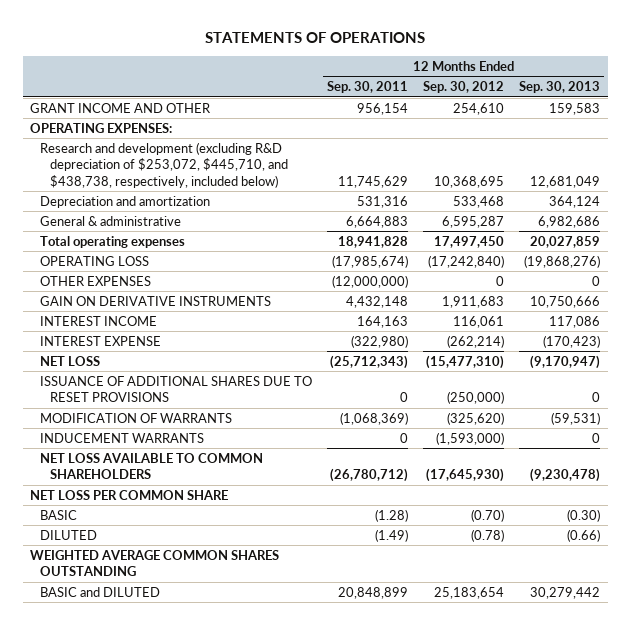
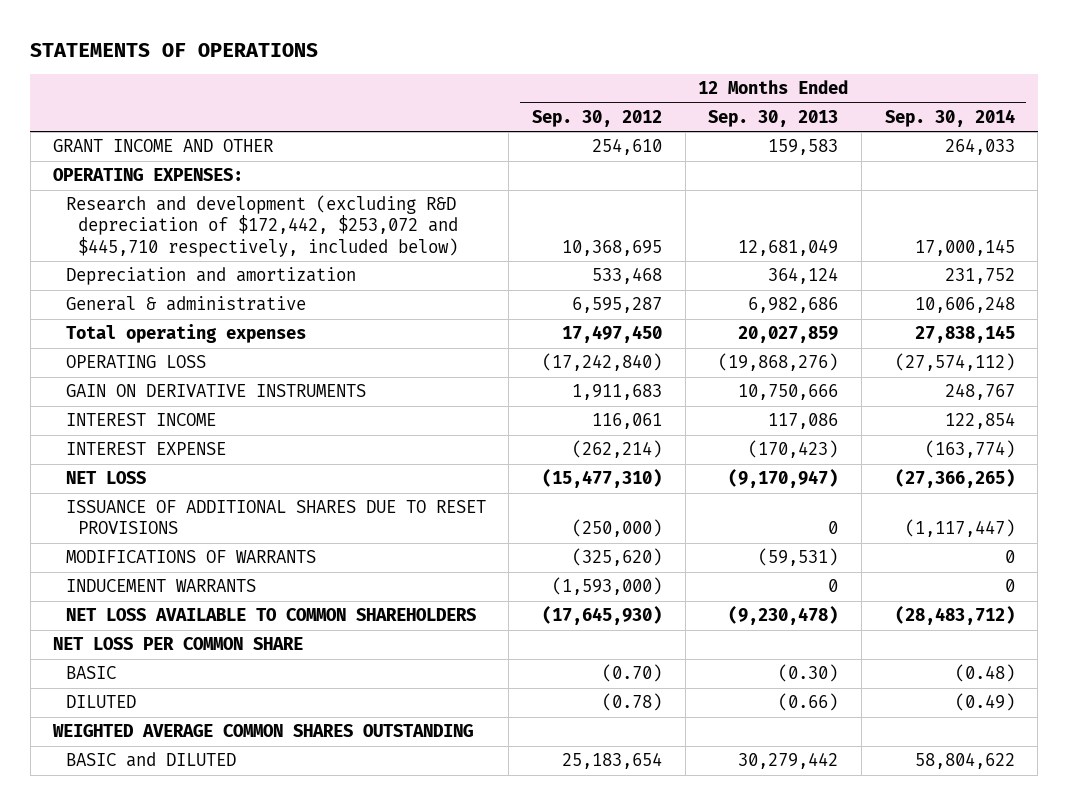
[327,81,409,94] Sep. 30, 2011 -> none
none -> [884,108,1015,127] Sep. 30, 2014
[39,141,288,188] Research and development (excluding R&D depreciation of $253,072, $445,710, and $438,738, respectively, included below) -> [65,195,458,257] Research and development (excluding R&D depreciation of $172,442, $253,072 and $445,710 respectively, included below)
[39,275,151,286] OTHER EXPENSES -> none
[39,412,232,423] MODIFICATION OF WARRANTS -> [65,550,316,564] MODIFICATIONS OF WARRANTS

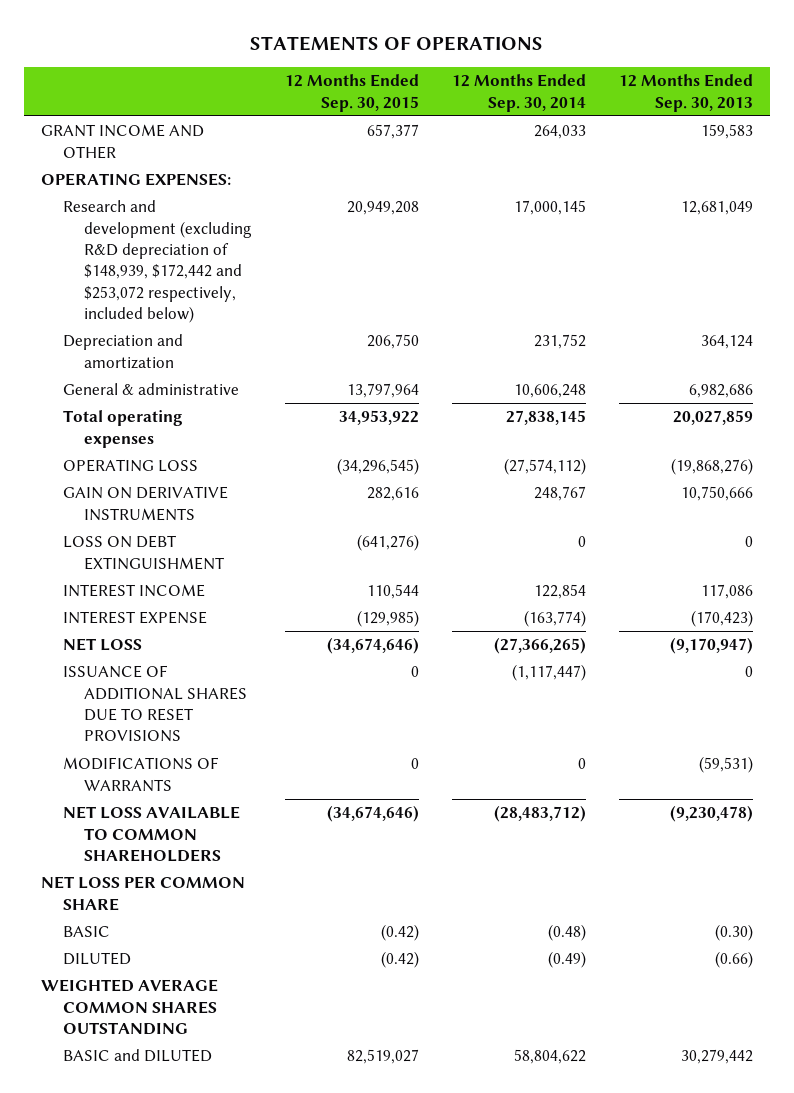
[531,109,662,127] Sep. 30, 2012 -> none
none -> [284,74,419,112] 12 Months Ended Sep. 30, 2015
[65,195,458,257] Research and development (excluding R&D depreciation of $172,442, $253,072 and $445,710 respectively, included below) -> [62,200,253,324] Research and development (excluding R&D depreciation of $148,939, $172,442 and $253,072 respectively, included below)
none -> [62,535,225,570] LOSS ON DEBT EXTINGUISHMENT
[65,579,256,593] INDUCEMENT WARRANTS -> none

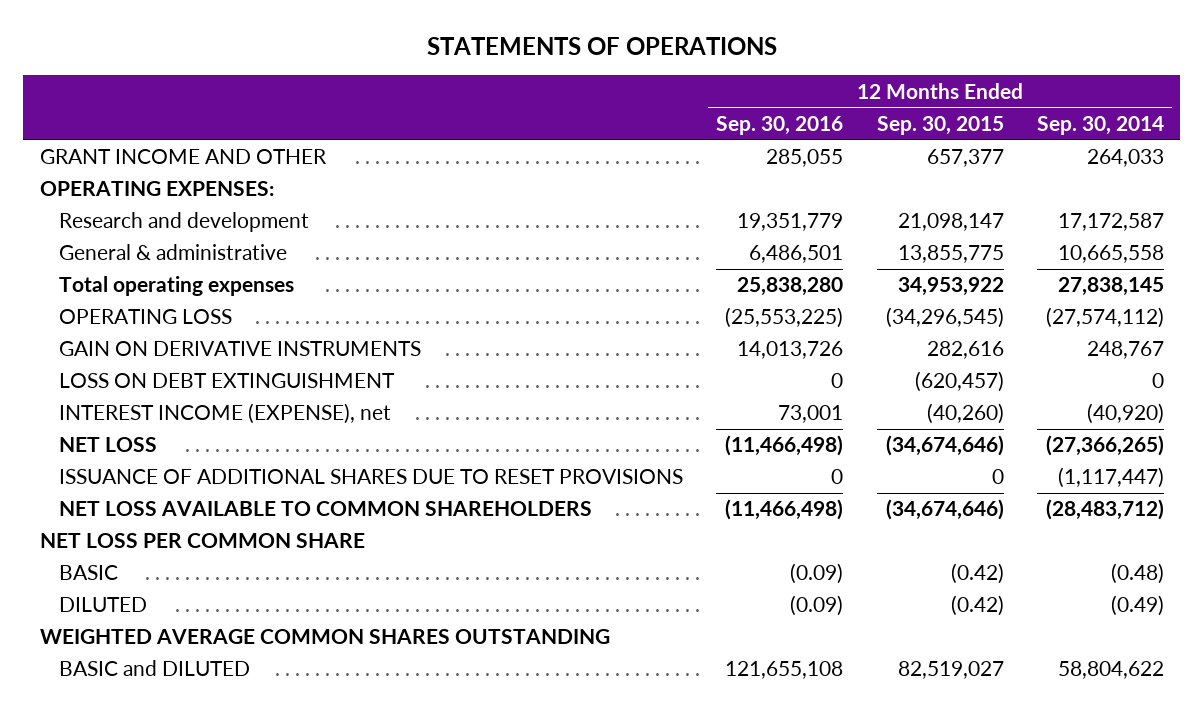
[619,74,754,112] 12 Months Ended Sep. 30, 2013 -> none
none -> [716,115,844,135] Sep. 30, 2016
[62,200,253,324] Research and development (excluding R&D depreciation of $148,939, $172,442 and $253,072 respectively, included below) -> none
[62,334,183,369] Depreciation and amortization -> none
none -> [59,212,310,233] Research and development
[346,383,419,399] 13,797,964 -> [897,245,1004,264] 13,855,775
[514,384,587,399] 10,606,248 -> [1057,245,1164,264] 10,665,558
[62,611,207,625] INTEREST EXPENSE -> none
[356,534,419,552] (641,276) -> [914,371,1004,393] (620,457)
[62,584,205,598] INTEREST INCOME -> [59,403,392,425] INTEREST INCOME (EXPENSE), net
[366,584,419,600] 110,544 -> [926,403,1004,425] (40,260)
[534,584,587,600] 122,854 -> [1086,403,1164,425] (40,920)
[62,757,219,792] MODIFICATIONS OF WARRANTS -> none

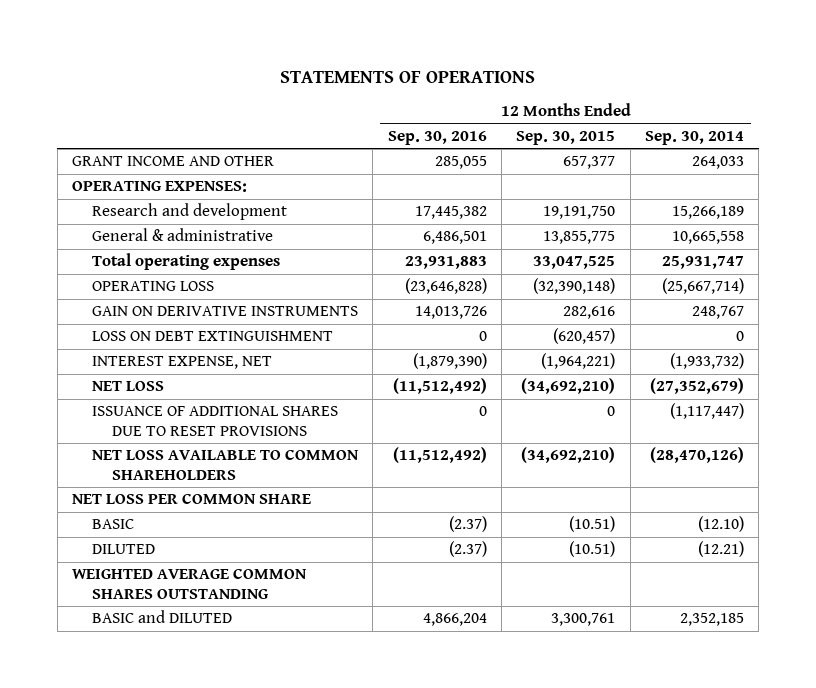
[737,213,844,232] 19,351,779 -> [414,206,487,220] 17,445,382
[897,213,1004,232] 21,098,147 -> [543,206,616,220] 19,191,750
[1057,213,1164,232] 17,172,587 -> [671,206,744,220] 15,266,189
[737,277,844,297] 25,838,280 -> [404,256,487,270] 23,931,883
[897,277,1004,297] 34,953,922 -> [533,256,616,270] 33,047,525
[1057,277,1164,297] 27,838,145 -> [661,256,744,270] 25,931,747
[725,307,844,329] (25,553,225) -> [404,278,487,295] (23,646,828)
[885,307,1004,329] (34,296,545) -> [533,278,616,295] (32,390,148)
[1045,307,1164,329] (27,574,112) -> [661,278,744,295] (25,667,714)
[59,403,392,425] INTEREST INCOME (EXPENSE), net -> [92,356,273,370] INTEREST EXPENSE, NET
[778,405,844,424] 73,001 -> [412,353,487,370] (1,879,390)
[926,403,1004,425] (40,260) -> [541,353,616,370] (1,964,221)
[1086,403,1164,425] (40,920) -> [669,353,744,370] (1,933,732)
[725,435,844,457] (11,466,498) -> [392,378,487,395] (11,512,492)
[885,435,1004,457] (34,674,646) -> [521,378,616,395] (34,692,210)
[1045,435,1164,457] (27,366,265) -> [649,378,744,395] (27,352,679)
[725,499,844,521] (11,466,498) -> [392,447,487,464] (11,512,492)
[885,499,1004,521] (34,674,646) -> [521,447,616,464] (34,692,210)
[1045,499,1164,521] (28,483,712) -> [649,447,744,464] (28,470,126)
[790,563,844,585] (0.09) -> [448,516,487,533] (2.37)
[950,563,1004,585] (0.42) -> [569,516,616,533] (10.51)
[1110,563,1164,585] (0.48) -> [697,516,744,533] (12.10)
[790,595,844,617] (0.09) -> [448,541,487,558] (2.37)
[950,595,1004,617] (0.42) -> [569,541,616,558] (10.51)
[1110,595,1164,617] (0.49) -> [697,541,744,558] (12.21)
[725,661,844,680] 121,655,108 -> [422,613,487,627] 4,866,204
[897,661,1004,680] 82,519,027 -> [551,613,616,627] 3,300,761
[1057,661,1164,680] 58,804,622 -> [679,613,744,627] 2,352,185

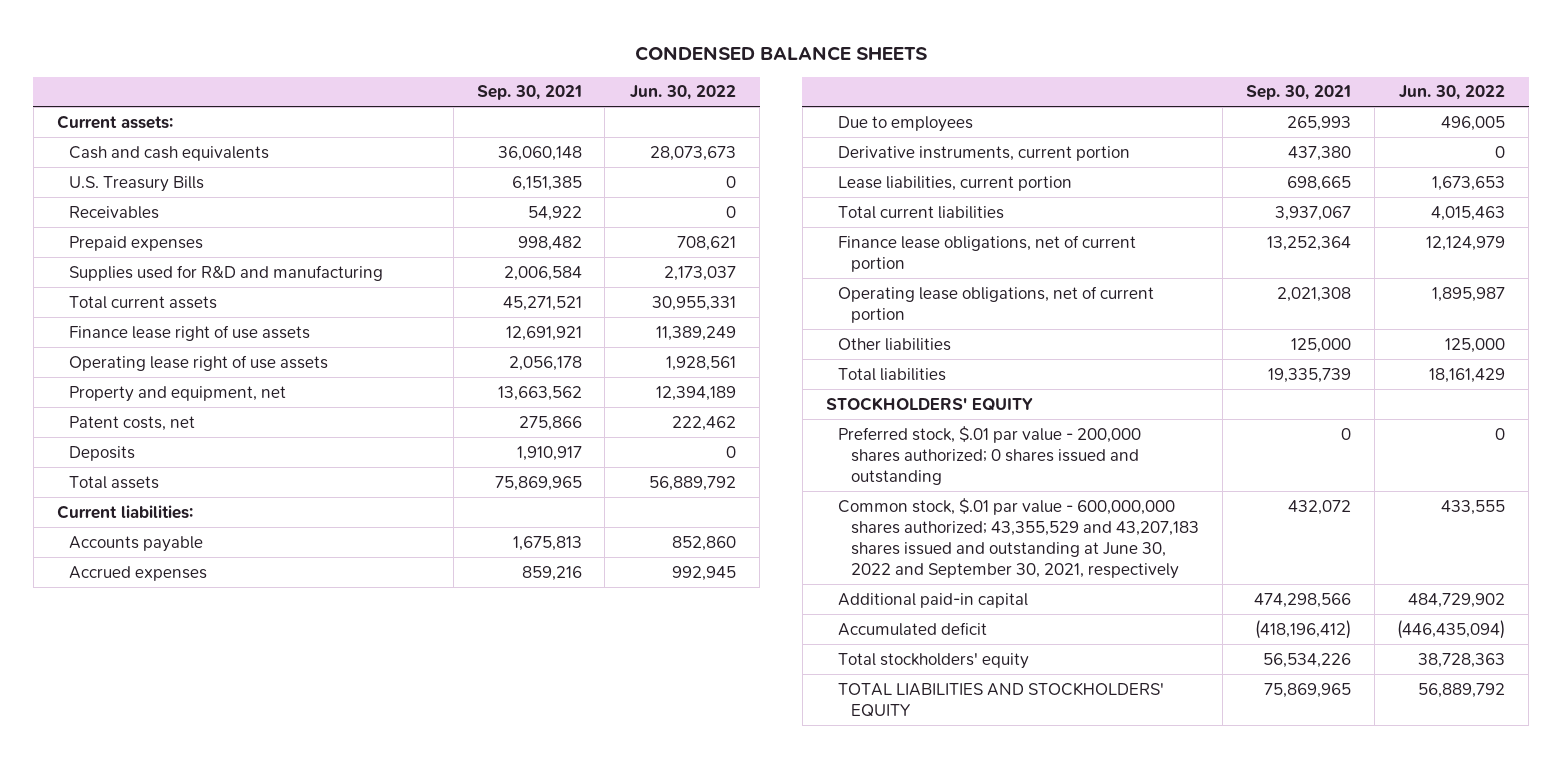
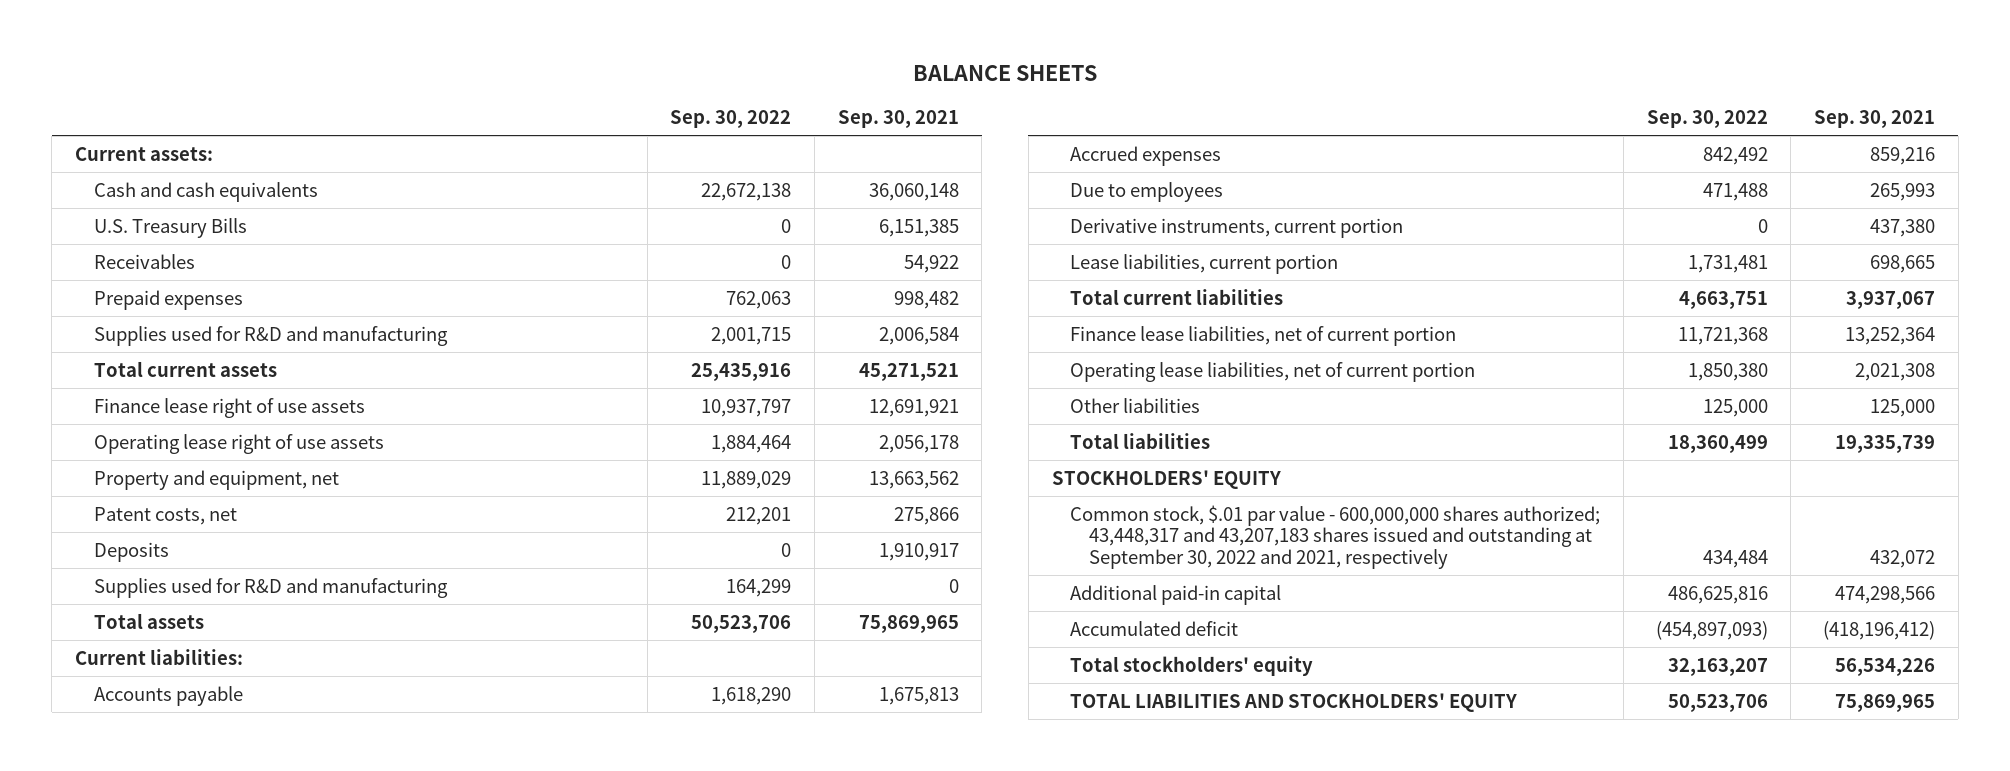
[634,45,927,61] CONDENSED BALANCE SHEETS -> [913,64,1098,81] BALANCE SHEETS
[630,85,737,101] Jun. 30, 2022 -> none
none -> [670,110,792,129] Sep. 30, 2022
none -> [93,577,448,598] Supplies used for R&D and manufacturing
[838,234,1137,272] Finance lease obligations, net of current portion -> [1070,325,1457,346] Finance lease liabilities, net of current portion
[838,285,1155,323] Operating lease obligations, net of current portion -> [1070,361,1476,382] Operating lease liabilities, net of current portion
[838,425,1142,485] Preferred stock, $.01 par value - 200,000 shares authorized; 0 shares issued and outstanding -> none
[838,497,1200,579] Common stock, $.01 par value - 600,000,000 shares authorized; 43,355,529 and 43,207,183 shares issued and outstanding at June 30, 2022 and September 30, 2021, respectively -> [1070,504,1601,569] Common stock, $.01 par value - 600,000,000 shares authorized; 43,448,317 and 43,207,183 shares issued and outstanding at September 30, 2022 and 2021, respectively

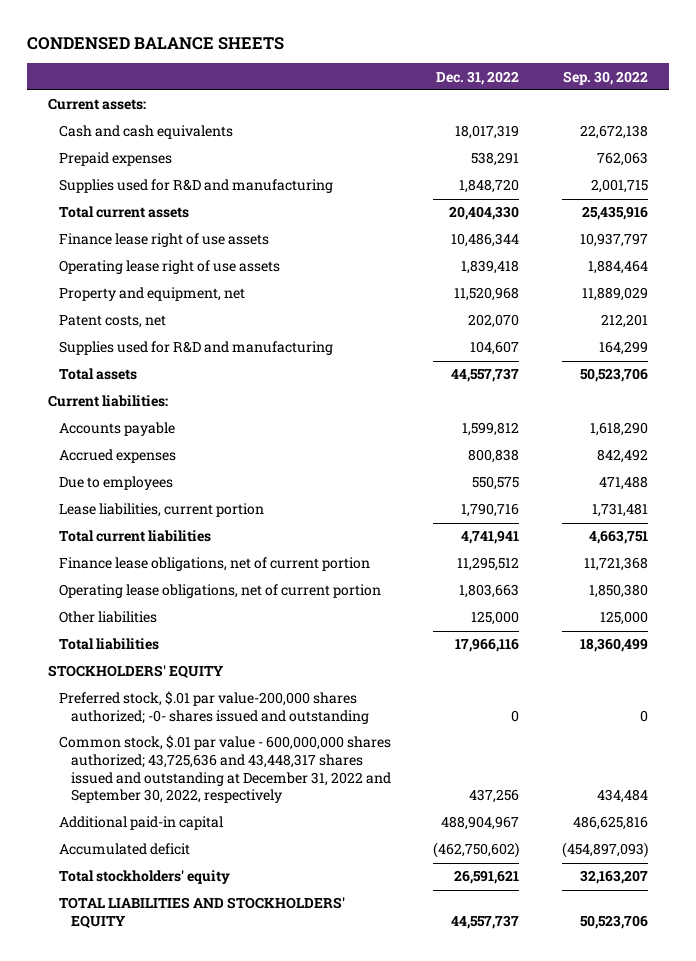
[913,64,1098,81] BALANCE SHEETS -> [26,37,284,51] CONDENSED BALANCE SHEETS
[837,110,959,129] Sep. 30, 2021 -> none
none -> [436,70,520,85] Dec. 31, 2022
[93,217,247,238] U.S. Treasury Bills -> none
[93,253,195,269] Receivables -> none
[93,541,169,562] Deposits -> none
[1070,217,1404,238] Derivative instruments, current portion -> none
[1070,325,1457,346] Finance lease liabilities, net of current portion -> [59,557,371,572] Finance lease obligations, net of current portion
[1070,361,1476,382] Operating lease liabilities, net of current portion -> [59,584,382,599] Operating lease obligations, net of current portion
none -> [59,691,369,725] Preferred stock, $.01 par value-200,000 shares authorized; -0- shares issued and outstanding
[1070,504,1601,569] Common stock, $.01 par value - 600,000,000 shares authorized; 43,448,317 and 43,207,183 shares issued and outstanding at September 30, 2022 and 2021, respectively -> [59,735,392,804] Common stock, $.01 par value - 600,000,000 shares authorized; 43,725,636 and 43,448,317 shares issued and outstanding at December 31, 2022 and September 30, 2022, respectively

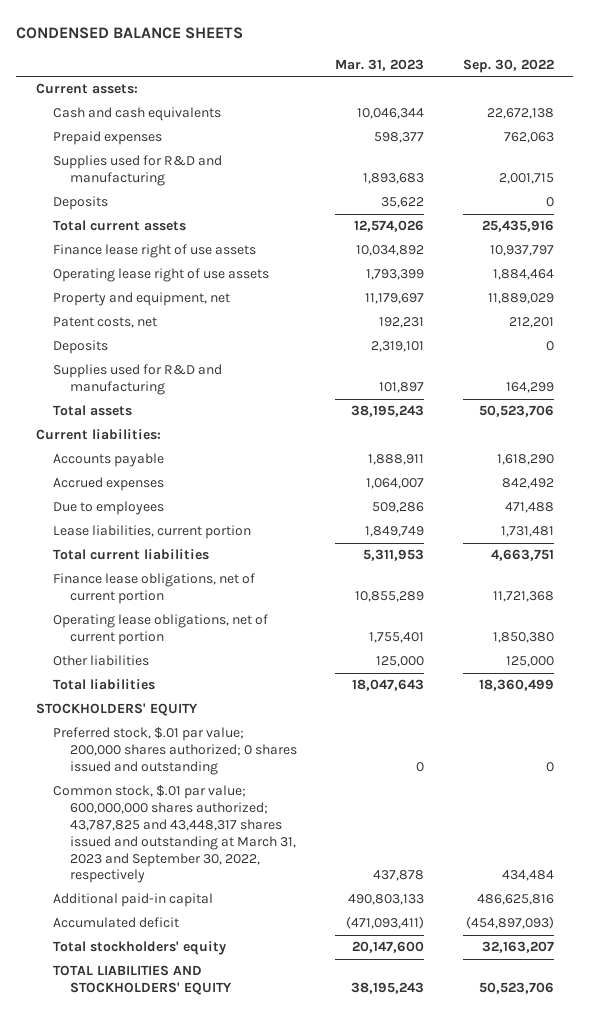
[436,70,520,85] Dec. 31, 2022 -> none
none -> [335,58,425,71] Mar. 31, 2023
none -> [52,196,108,211] Deposits
none -> [52,340,108,355] Deposits
[59,691,369,725] Preferred stock, $.01 par value-200,000 shares authorized; -0- shares issued and outstanding -> [52,727,297,776] Preferred stock, $.01 par value; 200,000 shares authorized; 0 shares issued and outstanding
[59,735,392,804] Common stock, $.01 par value - 600,000,000 shares authorized; 43,725,636 and 43,448,317 shares issued and outstanding at December 31, 2022 and September 30, 2022, respectively -> [52,785,296,884] Common stock, $.01 par value; 600,000,000 shares authorized; 43,787,825 and 43,448,317 shares issued and outstanding at March 31, 2023 and September 30, 2022, respectively

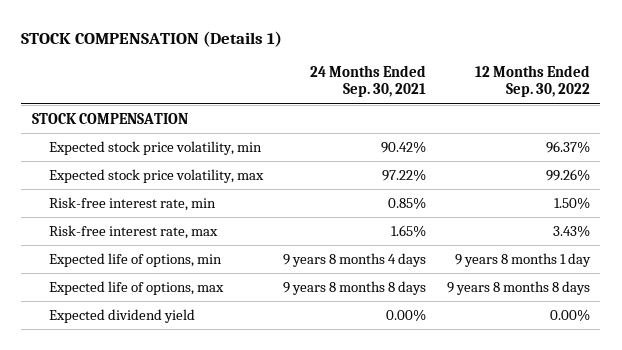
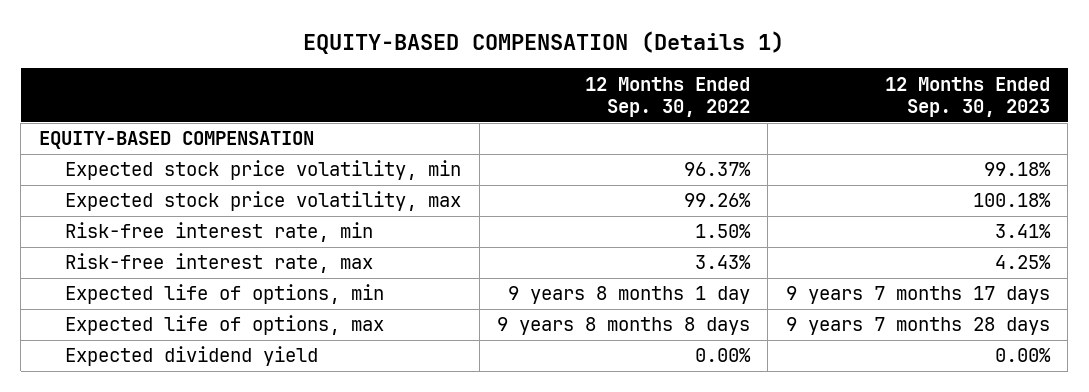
[21,30,283,47] STOCK COMPENSATION (Details 1) -> [303,30,785,54] EQUITY-BASED COMPENSATION (Details 1)
[310,65,427,98] 24 Months Ended Sep. 30, 2021 -> none
none -> [884,76,1050,118] 12 Months Ended Sep. 30, 2023
[31,113,188,125] STOCK COMPENSATION -> [38,131,314,150] EQUITY-BASED COMPENSATION

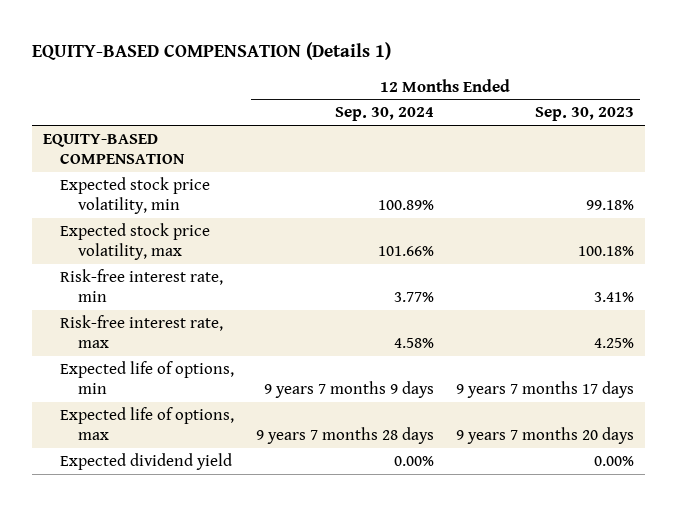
[584,76,750,118] 12 Months Ended Sep. 30, 2022 -> none
none -> [335,107,435,122] Sep. 30, 2024
[785,317,1050,336] 9 years 7 months 28 days -> [456,427,635,445] 9 years 7 months 20 days

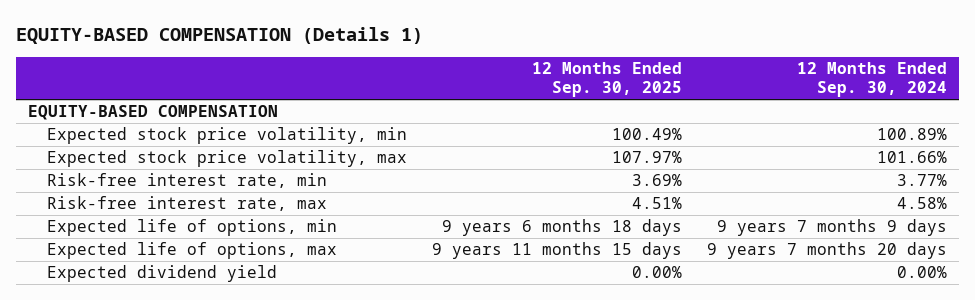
[535,107,635,122] Sep. 30, 2023 -> none
none -> [531,62,682,98] 12 Months Ended Sep. 30, 2025
[256,427,435,445] 9 years 7 months 28 days -> [706,242,947,260] 9 years 7 months 20 days

